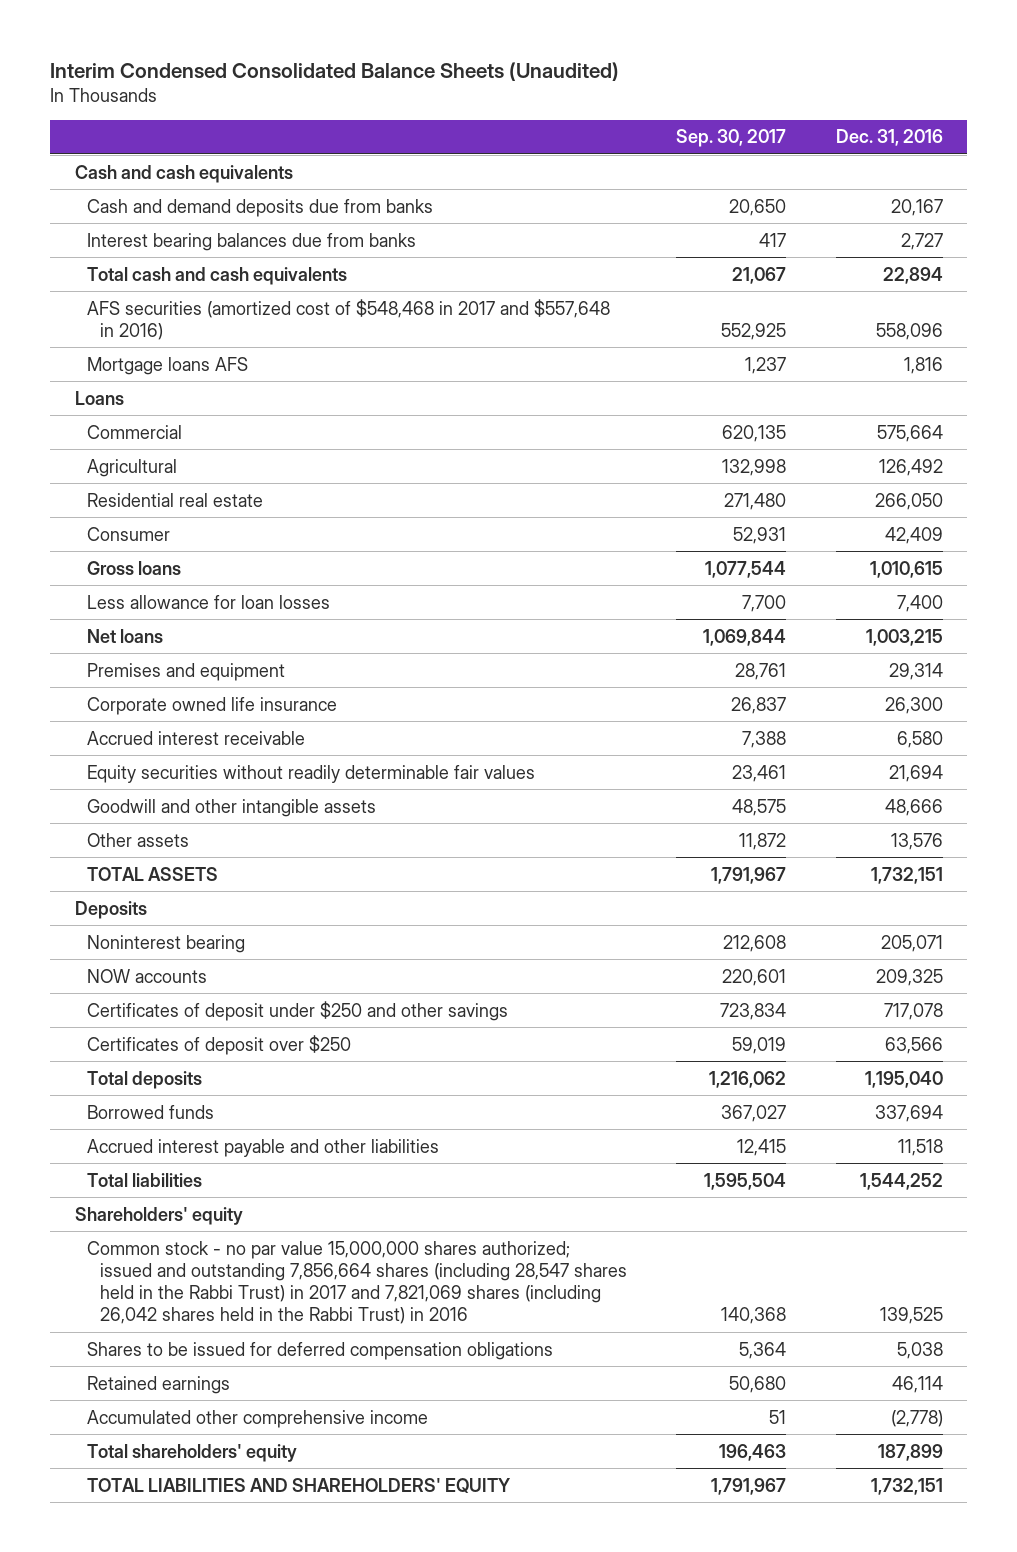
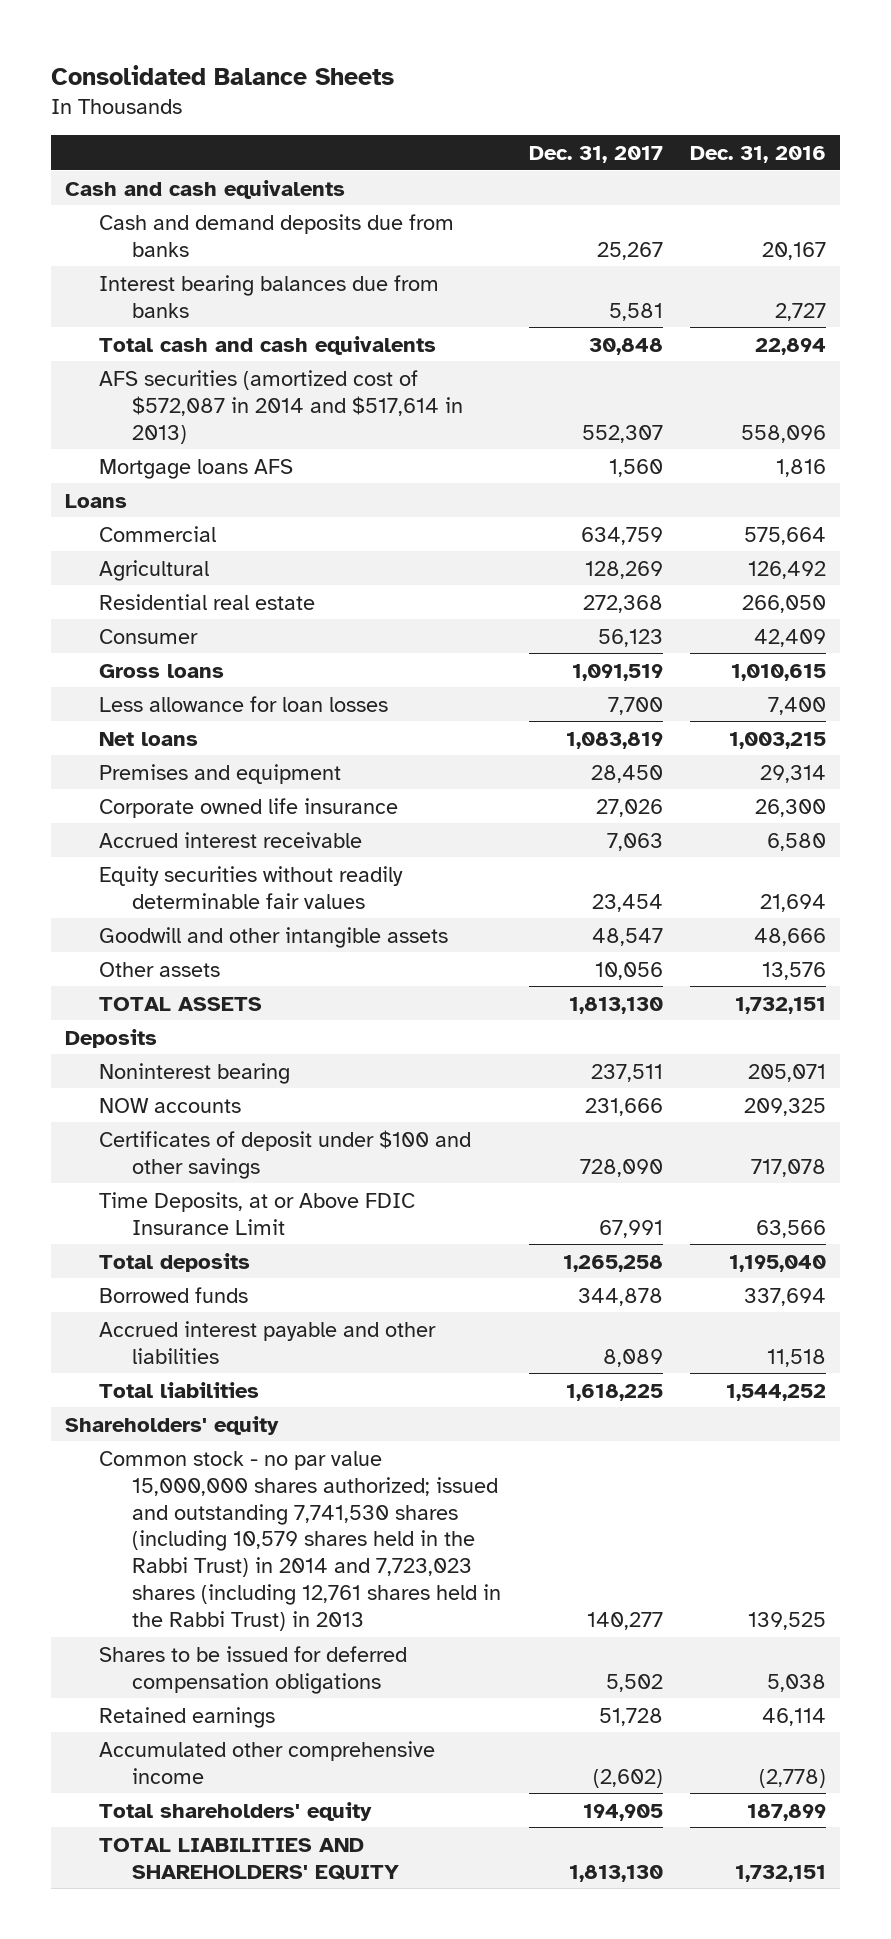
[49,61,619,81] Interim Condensed Consolidated Balance Sheets (Unaudited) -> [51,64,395,85] Consolidated Balance Sheets
[676,129,787,148] Sep. 30, 2017 -> none
none -> [528,146,663,164] Dec. 31, 2017
[87,298,611,340] AFS securities (amortized cost of $548,468 in 2017 and $557,648 in 2016) -> [98,369,464,444] AFS securities (amortized cost of $572,087 in 2014 and $517,614 in 2013)
[87,1000,509,1021] Certificates of deposit under $250 and other savings -> [98,1129,471,1179] Certificates of deposit under $100 and other savings
[87,1034,352,1055] Certificates of deposit over $250 -> [98,1191,415,1235] Time Deposits, at or Above FDIC Insurance Limit
[87,1240,628,1325] Common stock - no par value 15,000,000 shares authorized; issued and outstanding 7,856,664 shares (including 28,547 shares held in the Rabbi Trust) in 2017 and 7,821,069 shares (including 26,042 shares held in the Rabbi Trust) in 2016 -> [98,1450,502,1632] Common stock - no par value 15,000,000 shares authorized; issued and outstanding 7,741,530 shares (including 10,579 shares held in the Rabbi Trust) in 2014 and 7,723,023 shares (including 12,761 shares held in the Rabbi Trust) in 2013

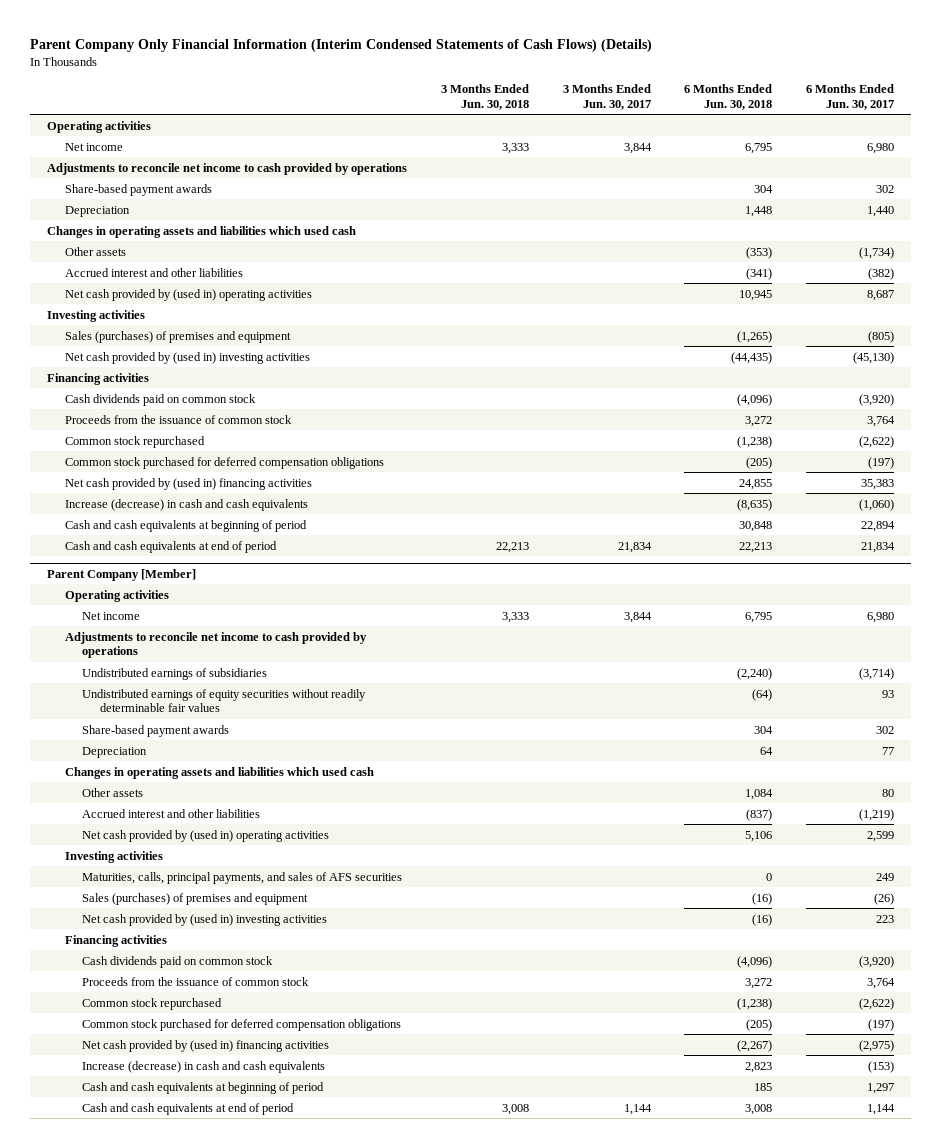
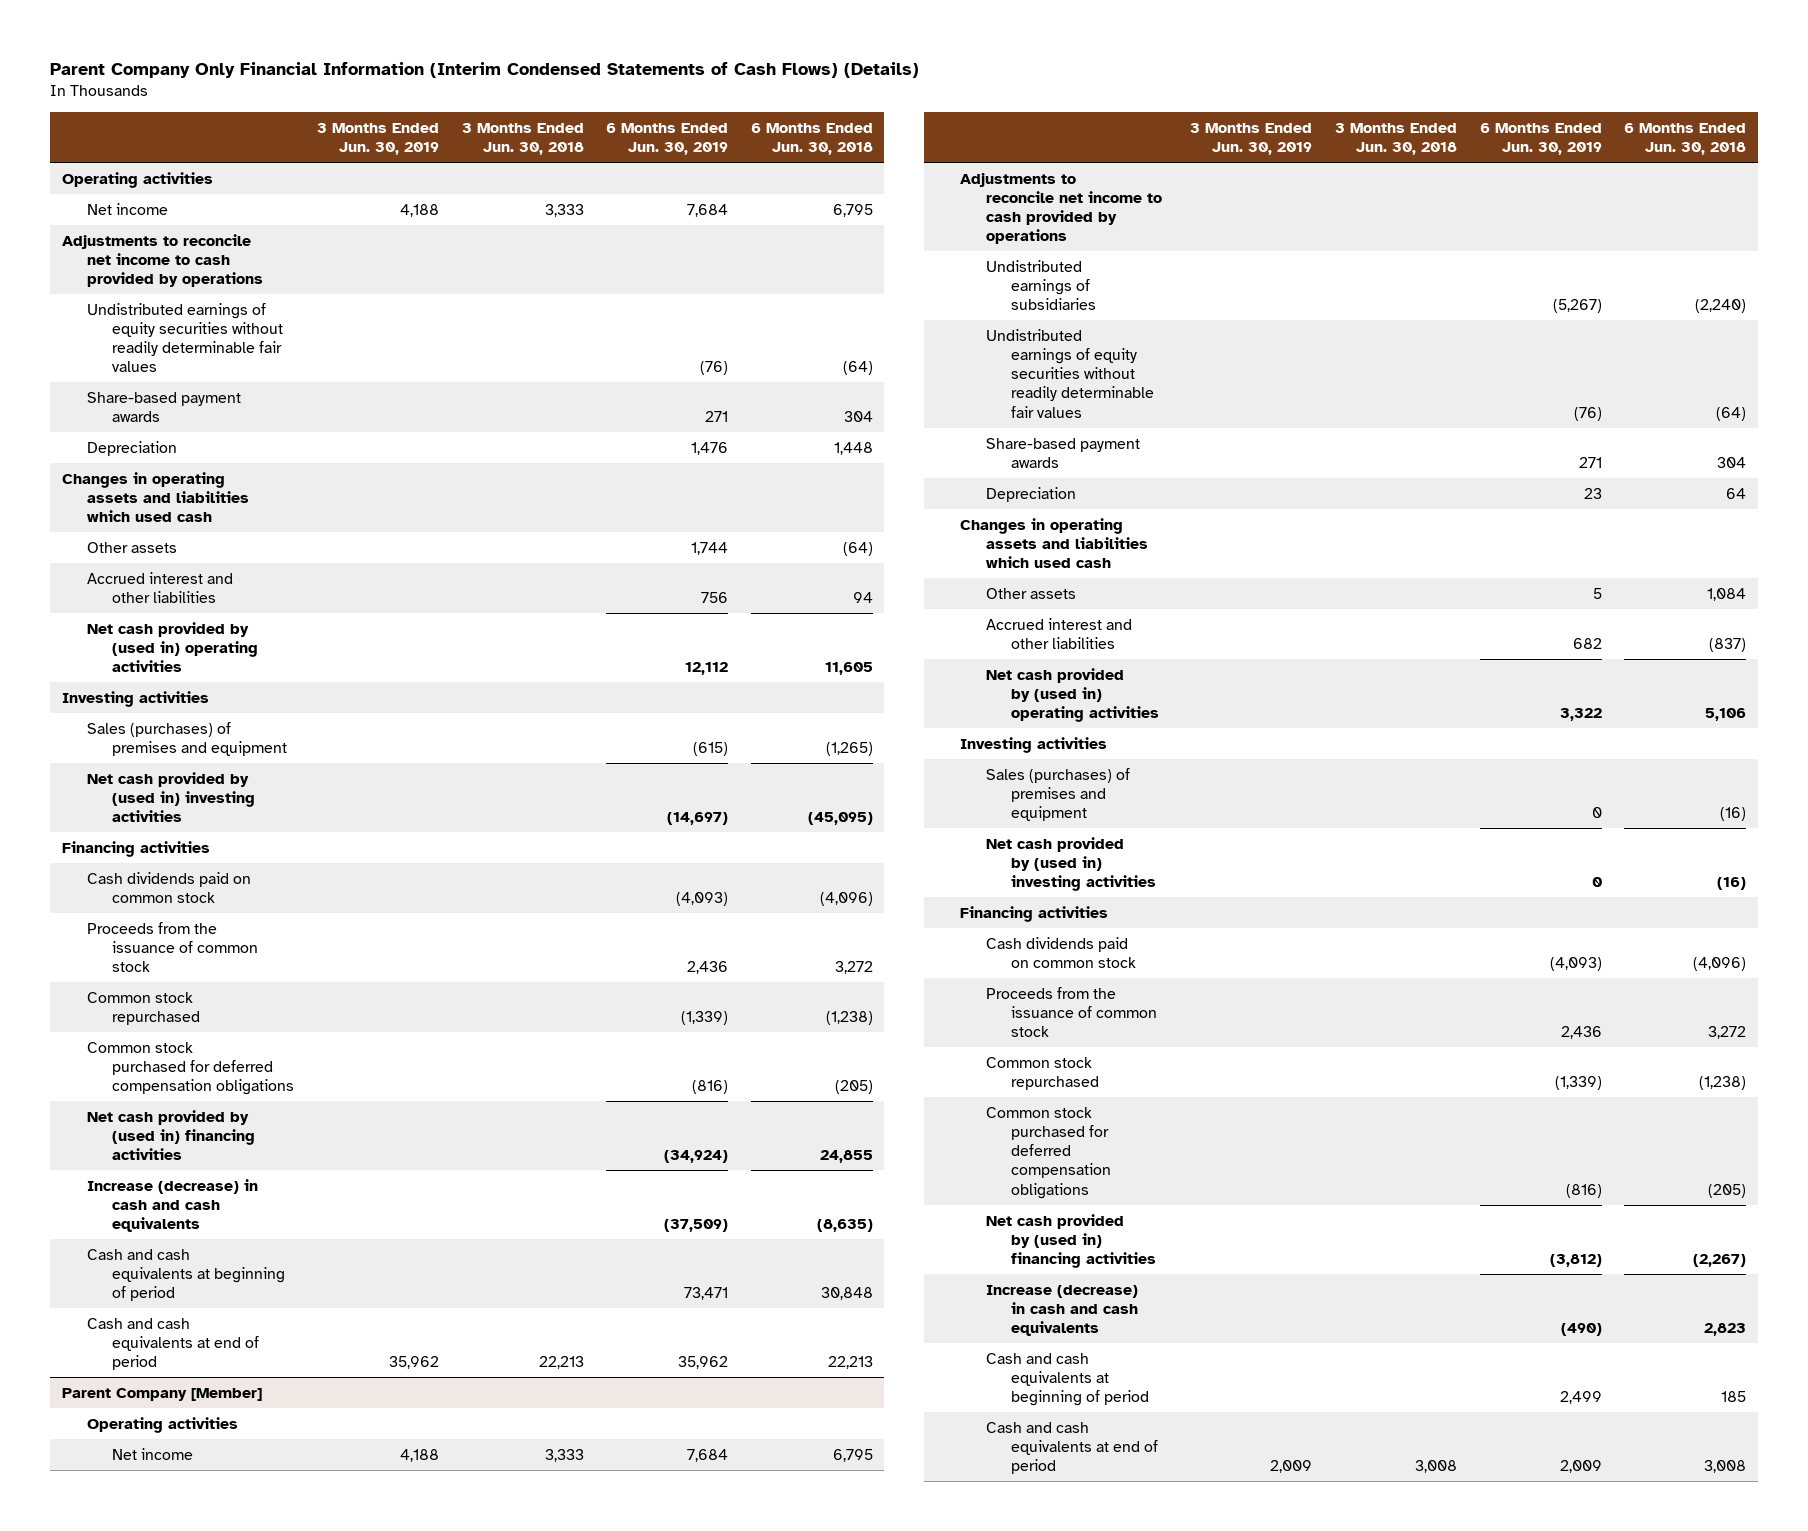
[562,83,651,110] 3 Months Ended Jun. 30, 2017 -> none
[806,83,895,110] 6 Months Ended Jun. 30, 2017 -> none
none -> [316,122,439,156] 3 Months Ended Jun. 30, 2019
none -> [606,122,729,156] 6 Months Ended Jun. 30, 2019
none -> [87,302,284,373] Undistributed earnings of equity securities without readily determinable fair values
[746,246,773,259] (353) -> [843,541,874,556] (64)
[746,267,773,280] (341) -> [853,591,874,603] 94
[739,289,773,301] 10,945 -> [825,662,874,676] 11,605
[731,351,773,364] (44,435) -> [808,812,874,826] (45,095)
[82,871,403,884] Maturities, calls, principal payments, and sales of AFS securities -> none

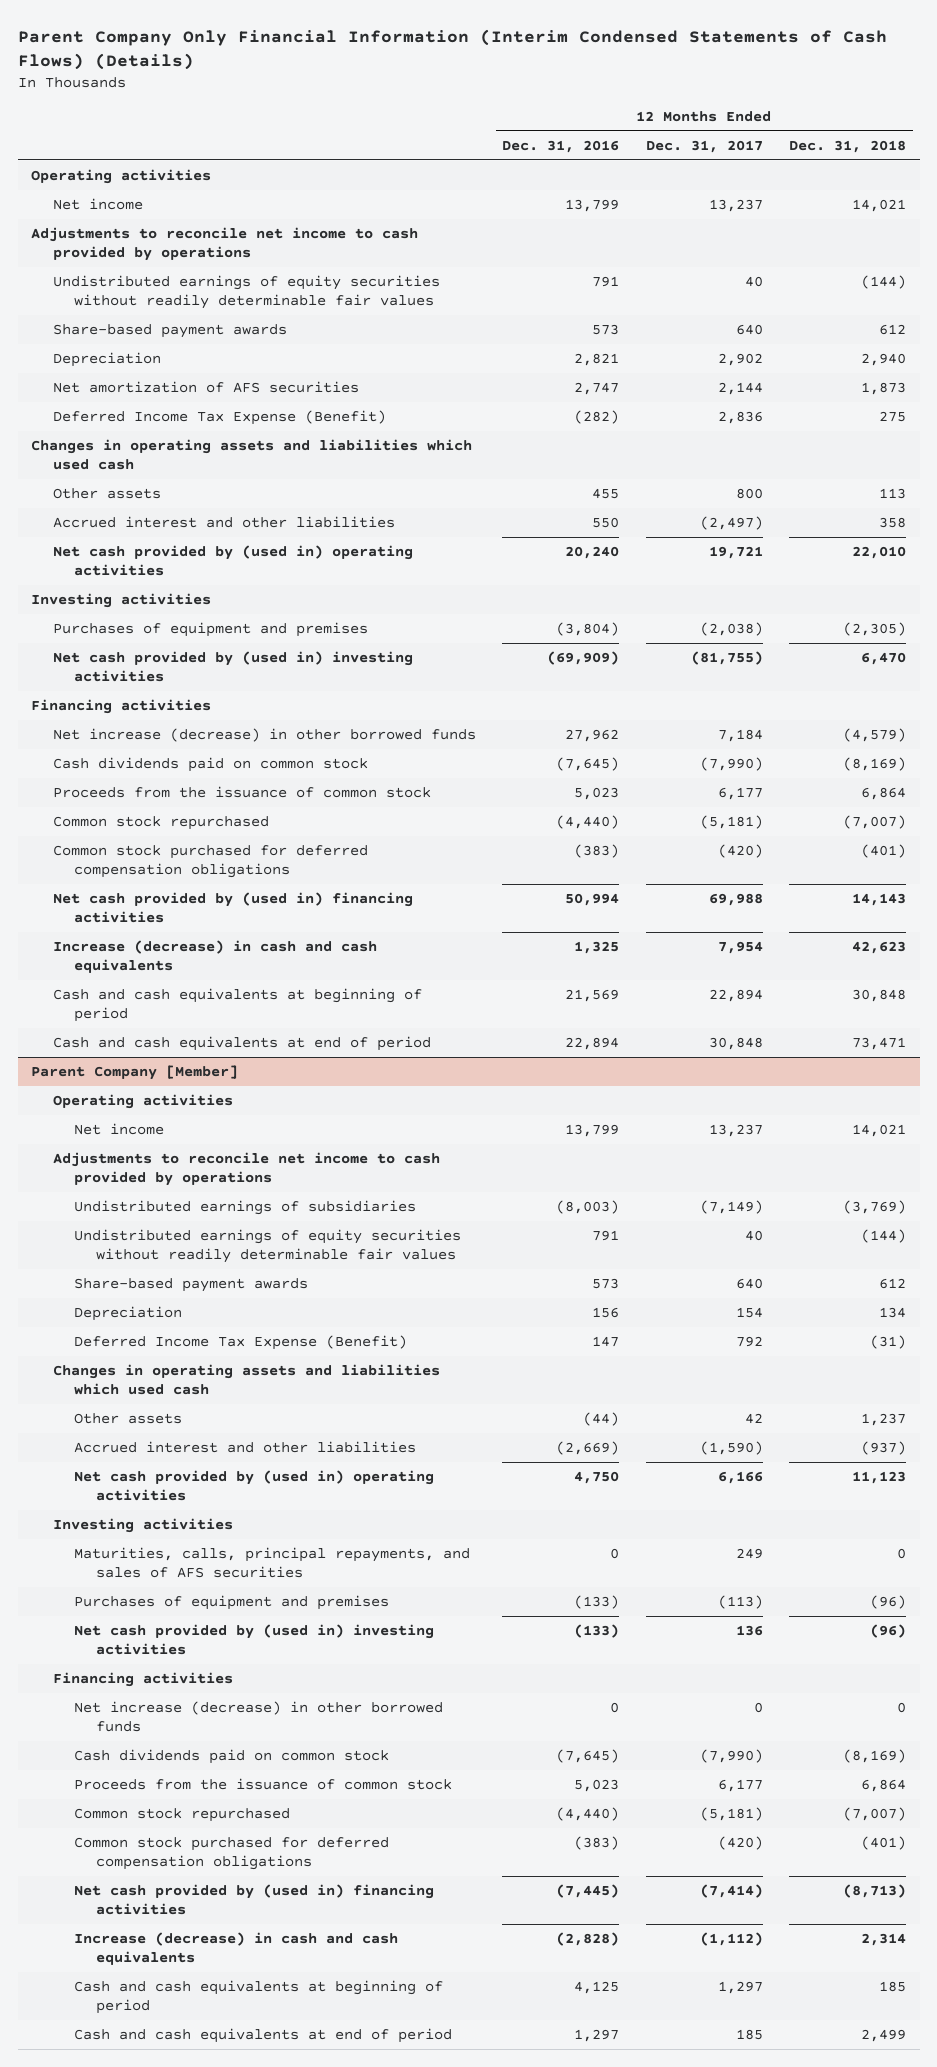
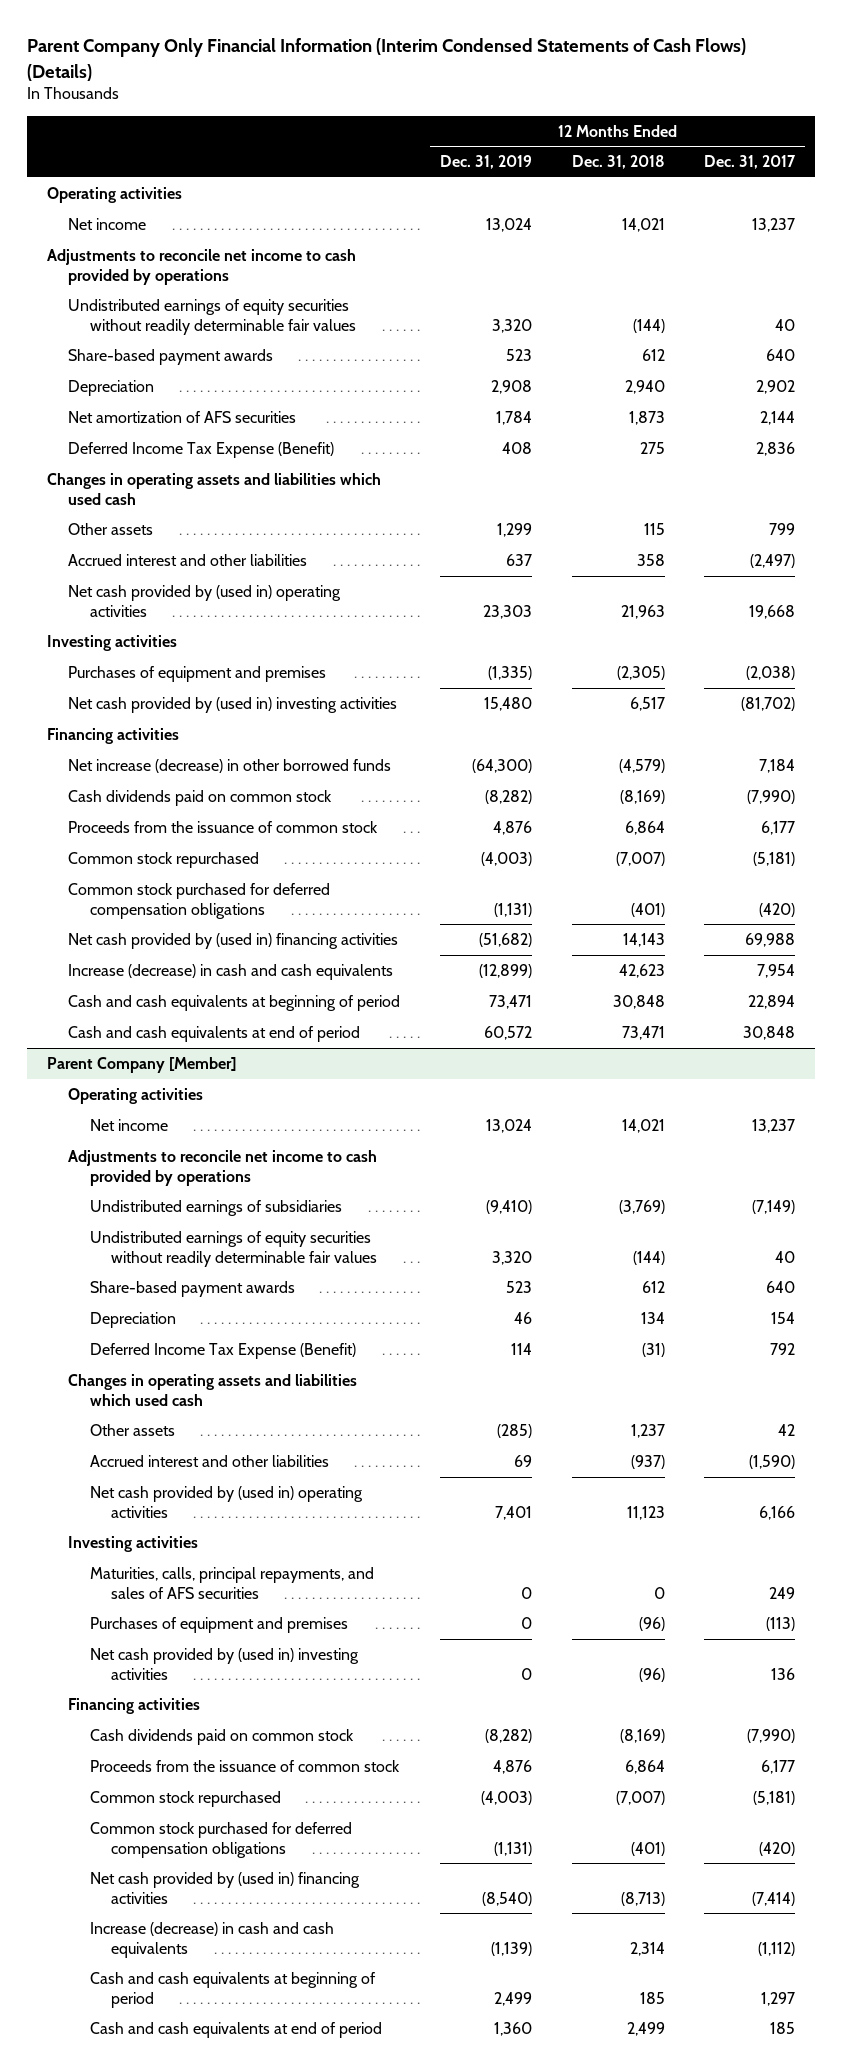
[502,139,620,153] Dec. 31, 2016 -> none
none -> [439,155,532,170] Dec. 31, 2019
[735,487,763,499] 800 -> [769,522,796,535] 799
[879,487,907,499] 113 -> [643,522,665,535] 115
[708,545,763,559] 19,721 -> [749,604,796,619] 19,668
[852,545,907,559] 22,010 -> [620,604,665,619] 21,963
[690,650,763,665] (81,755) -> [741,696,796,711] (81,702)
[861,651,907,665] 6,470 -> [629,696,665,711] 6,517
[74,1700,444,1732] Net increase (decrease) in other borrowed funds -> none

